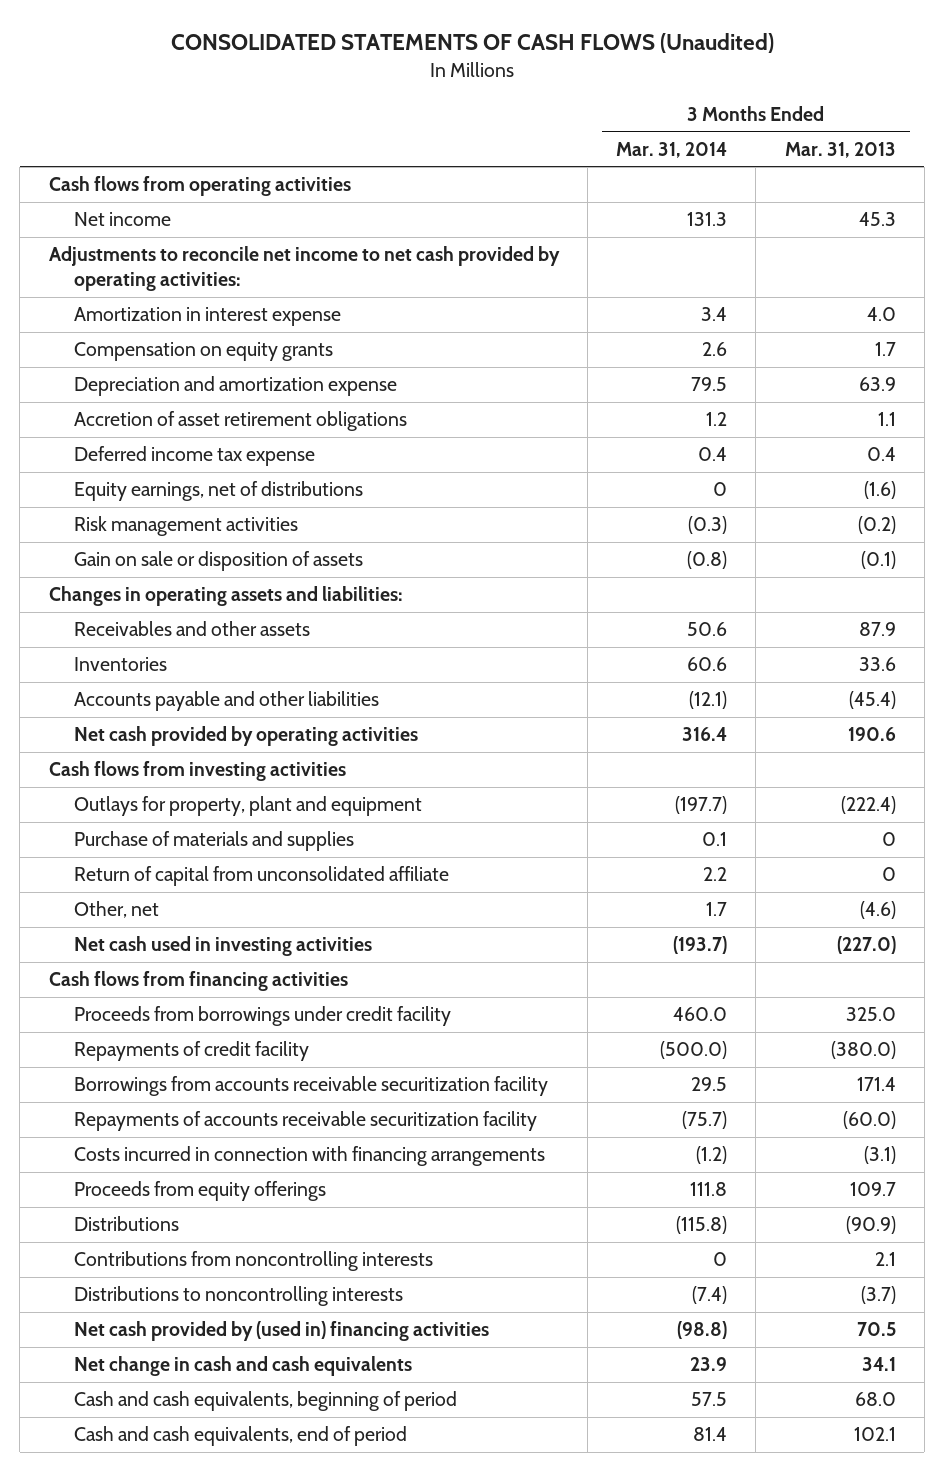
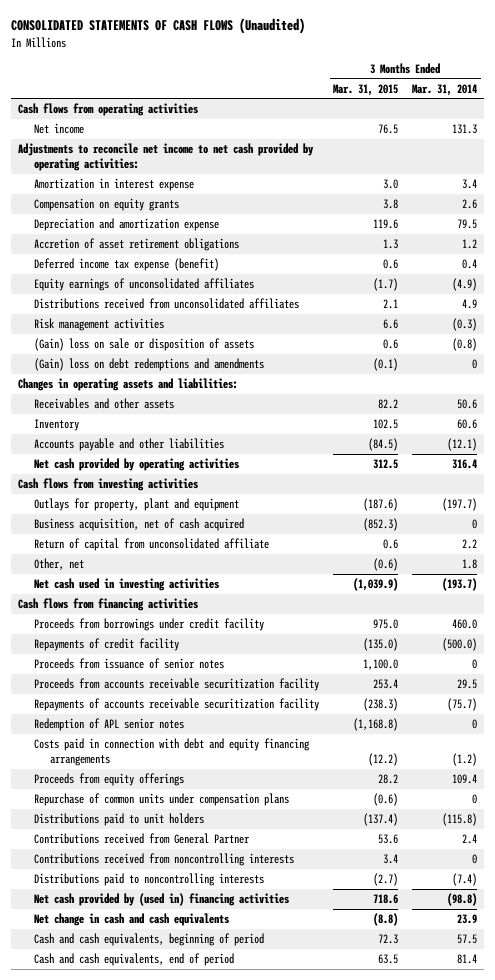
[784,141,896,158] Mar. 31, 2013 -> none
none -> [333,83,399,96] Mar. 31, 2015
[74,481,364,502] Equity earnings, net of distributions -> none
[74,446,316,467] Deferred income tax expense -> [34,258,220,272] Deferred income tax expense (benefit)
none -> [34,278,255,292] Equity earnings of unconsolidated affiliates
none -> [34,298,300,310] Distributions received from unconsolidated affiliates
[74,551,364,572] Gain on sale or disposition of assets -> [34,338,255,352] (Gain) loss on sale or disposition of assets
none -> [34,358,265,372] (Gain) loss on debt redemptions and amendments
[74,657,168,672] Inventories -> [34,419,80,432] Inventory
[74,831,355,852] Purchase of materials and supplies -> none
none -> [34,518,245,532] Business acquisition, net of cash acquired
[706,902,728,917] 1.7 -> [462,559,478,570] 1.8
none -> [34,658,225,670] Proceeds from issuance of senior notes
[74,1076,549,1097] Borrowings from accounts receivable securitization facility -> [34,678,320,692] Proceeds from accounts receivable securitization facility
none -> [34,718,185,732] Redemption of APL senior notes
[74,1146,546,1167] Costs incurred in connection with financing arrangements -> [34,738,311,767] Costs paid in connection with debt and equity financing arrangements
[690,1182,728,1197] 111.8 -> [452,774,478,785] 109.4
none -> [34,793,290,807] Repurchase of common units under compensation plans
[74,1216,180,1232] Distributions -> [34,813,205,827] Distributions paid to unit holders
none -> [34,833,251,845] Contributions received from General Partner
[74,1251,434,1272] Contributions from noncontrolling interests -> [34,853,295,867] Contributions received from noncontrolling interests
[74,1286,404,1307] Distributions to noncontrolling interests -> [34,873,265,887] Distributions paid to noncontrolling interests

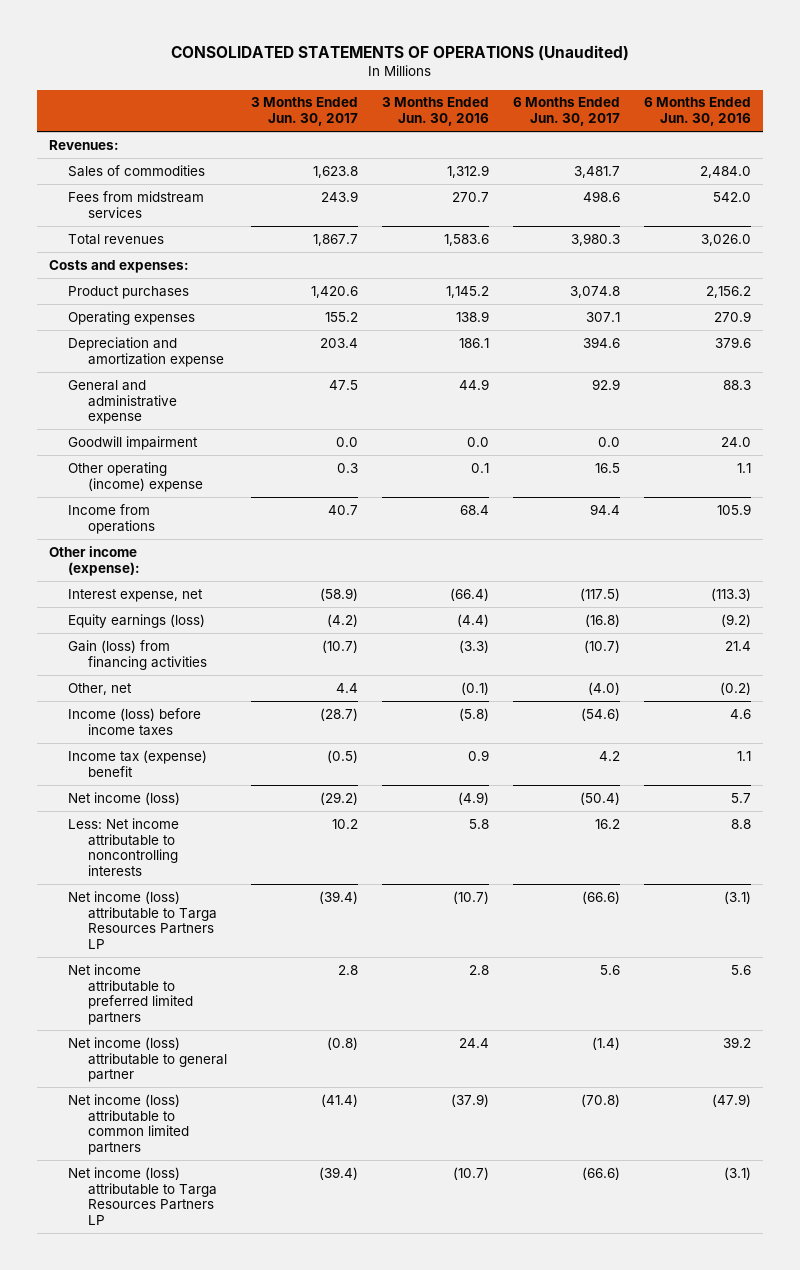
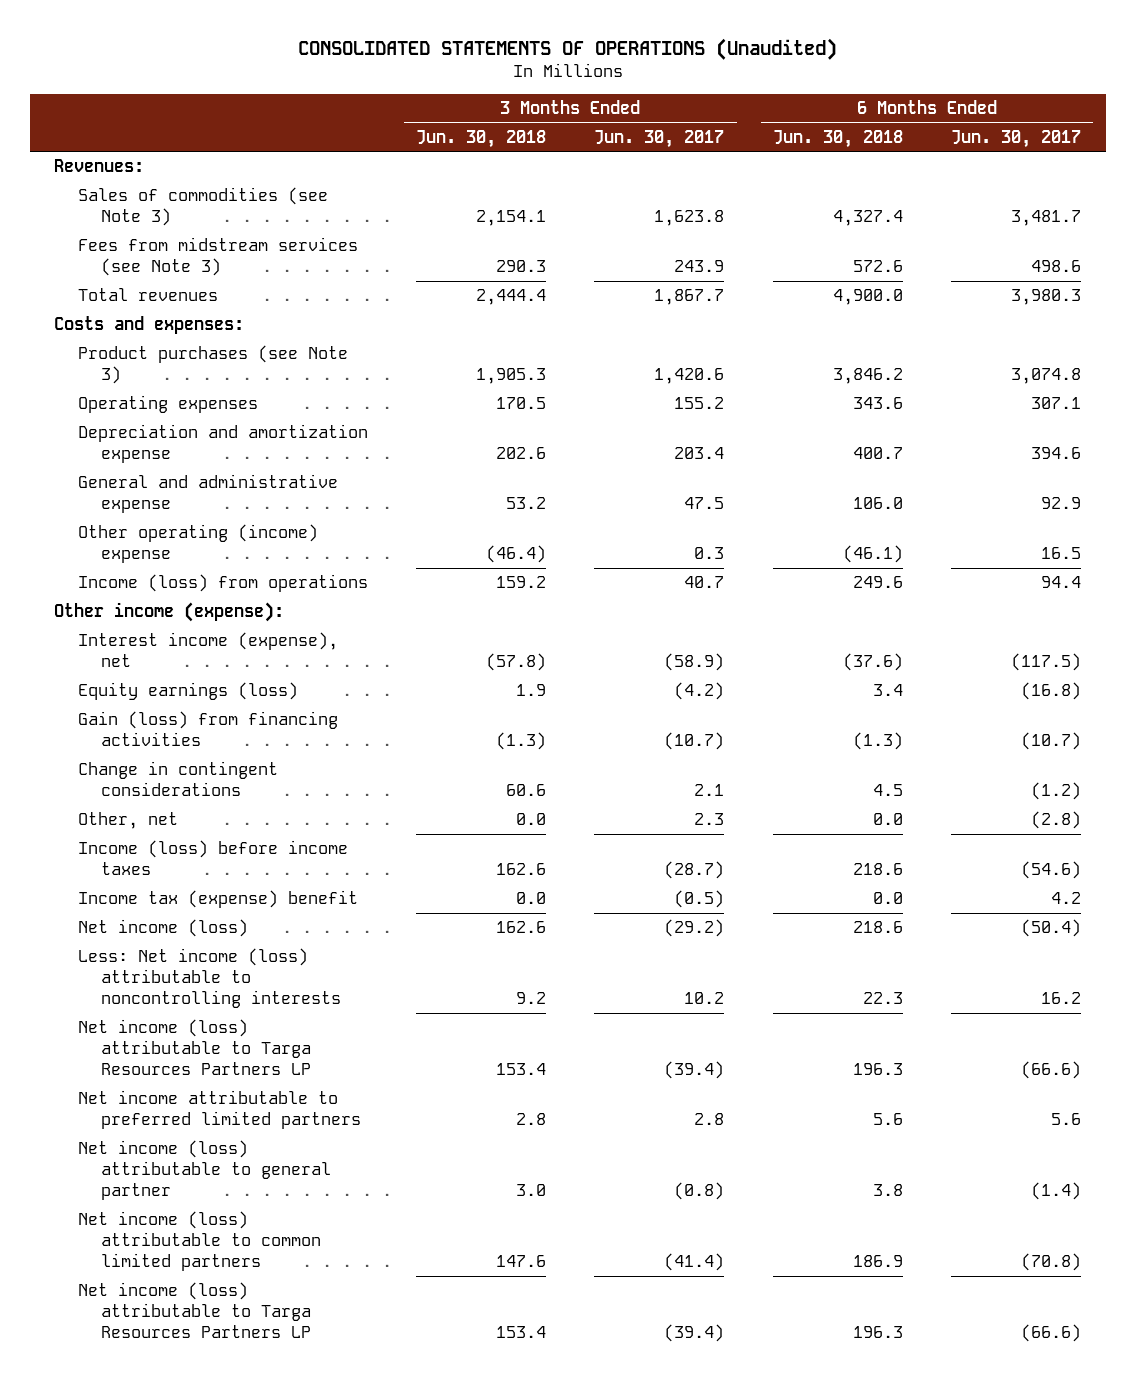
[382,97,490,127] 3 Months Ended Jun. 30, 2016 -> none
[644,97,752,127] 6 Months Ended Jun. 30, 2016 -> none
none -> [416,129,547,148] Jun. 30, 2018
none -> [772,129,903,148] Jun. 30, 2018
[68,164,206,177] Sales of commodities -> [77,187,328,227] Sales of commodities (see Note 3)
[68,190,205,218] Fees from midstream services -> [77,237,358,277] Fees from midstream services (see Note 3)
[68,285,190,299] Product purchases -> [77,345,348,385] Product purchases (see Note 3)
[68,435,199,450] Goodwill impairment -> none
[68,503,155,534] Income from operations -> [77,574,368,593] Income (loss) from operations
[68,588,204,602] Interest expense, net -> [77,632,338,668] Interest income (expense), net
none -> [77,761,278,797] Change in contingent considerations
[335,682,358,693] 4.4 -> [694,813,725,826] 2.3
[588,681,621,695] (4.0) -> [1031,811,1082,830] (2.8)
[68,817,180,877] Less: Net income attributable to noncontrolling interests -> [77,948,342,1009] Less: Net income (loss) attributable to noncontrolling interests

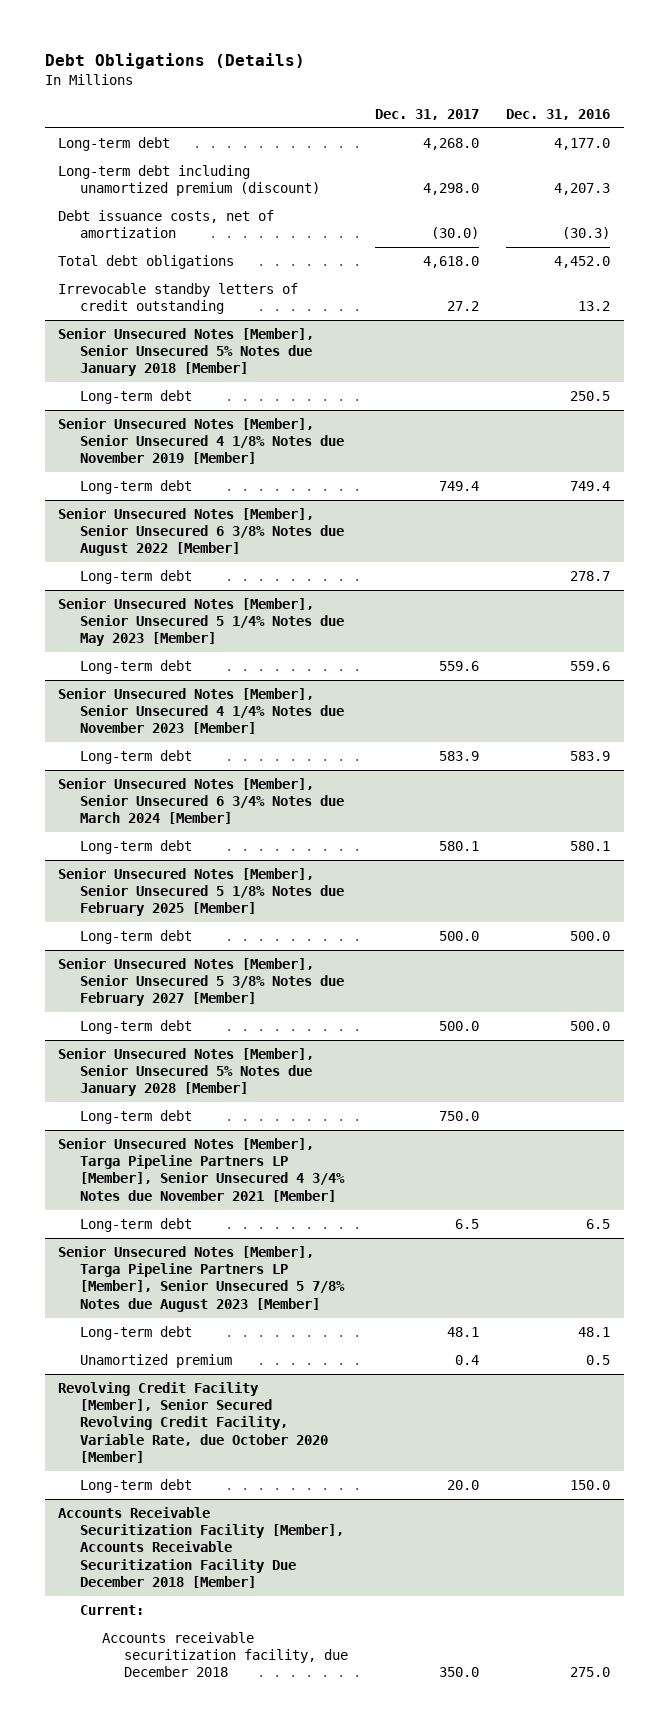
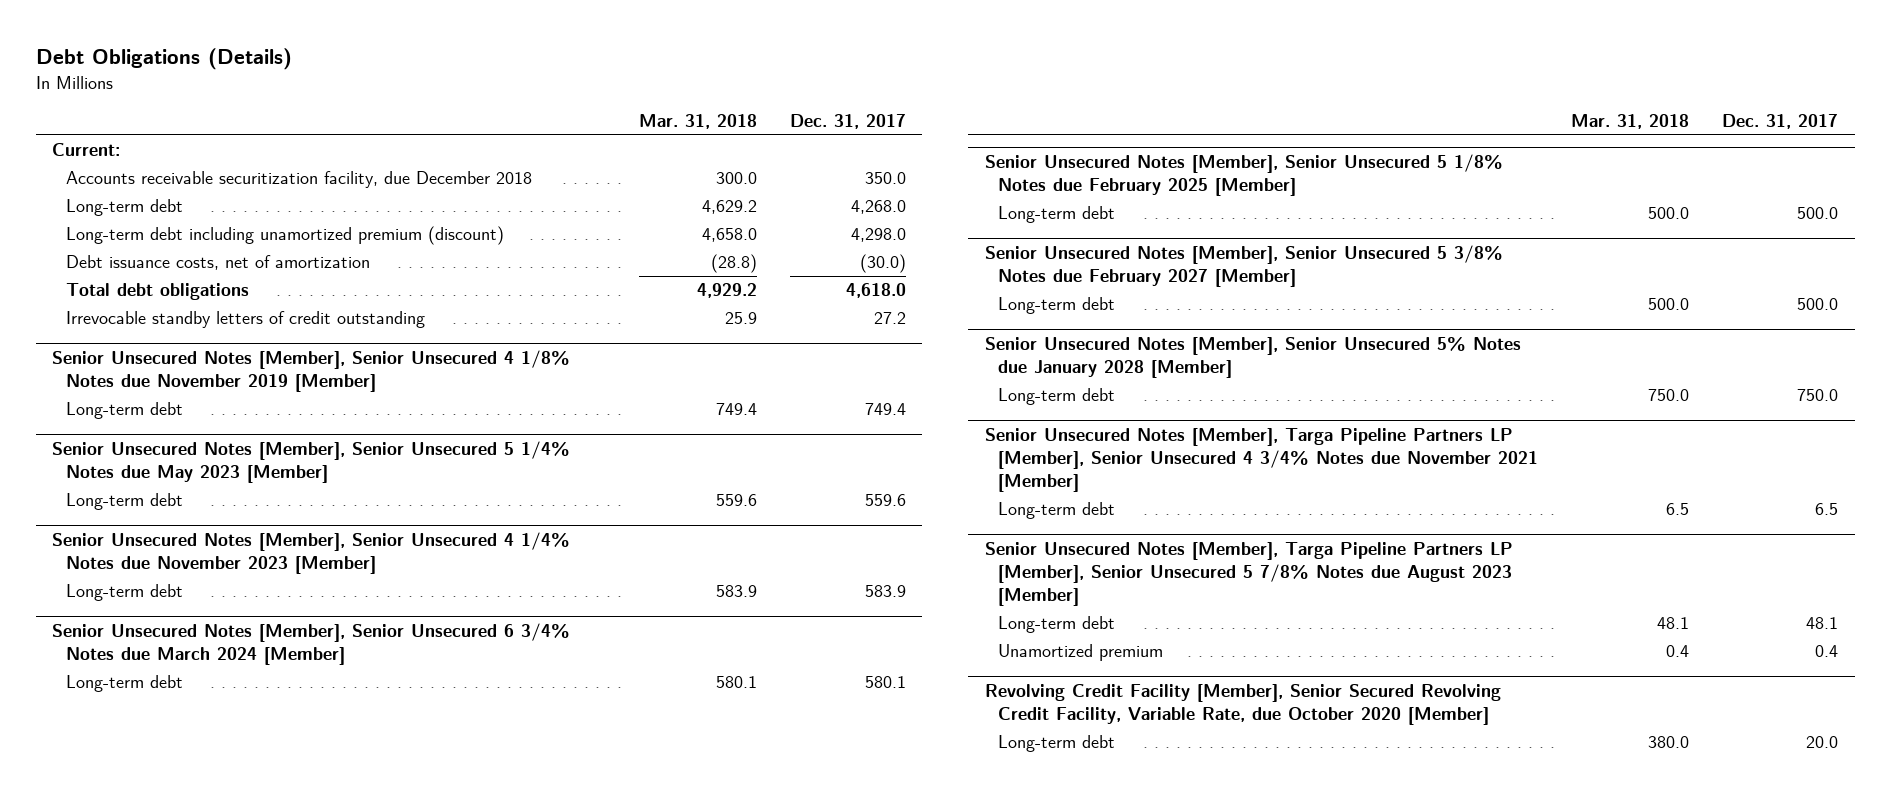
[506,108,611,120] Dec. 31, 2016 -> none
none -> [638,114,757,130] Mar. 31, 2018
none -> [52,143,121,157] Current:
none -> [65,171,532,189] Accounts receivable securitization facility, due December 2018
[58,328,315,377] Senior Unsecured Notes [Member], Senior Unsecured 5% Notes due January 2018 [Member] -> none
[80,390,193,405] Long-term debt -> none
[58,508,345,557] Senior Unsecured Notes [Member], Senior Unsecured 6 3/8% Notes due August 2022 [Member] -> none
[80,570,193,585] Long-term debt -> none
[58,1507,345,1588] Accounts Receivable Securitization Facility [Member], Accounts Receivable Securitization Facility Due December 2018 [Member] -> none
[80,1605,145,1616] Current: -> none
[102,1632,348,1678] Accounts receivable securitization facility, due December 2018 -> none

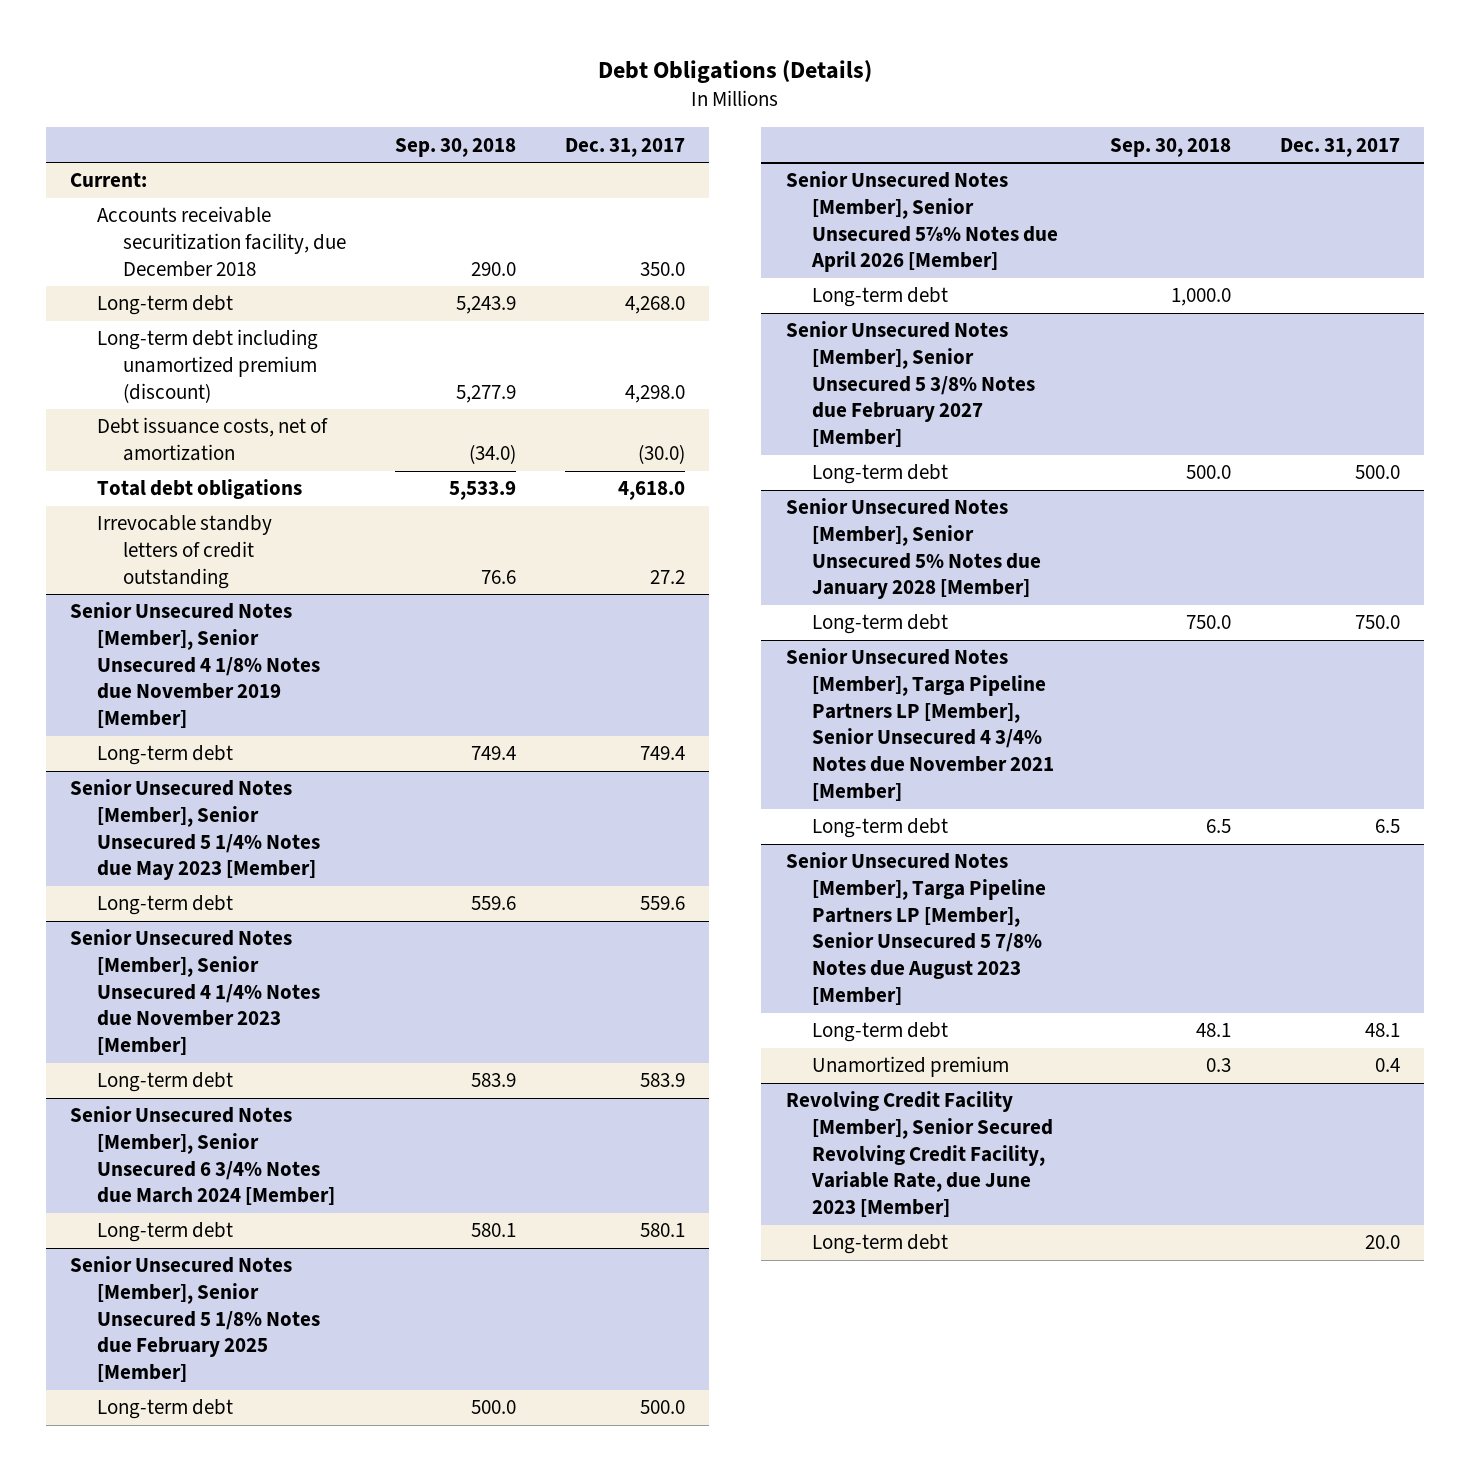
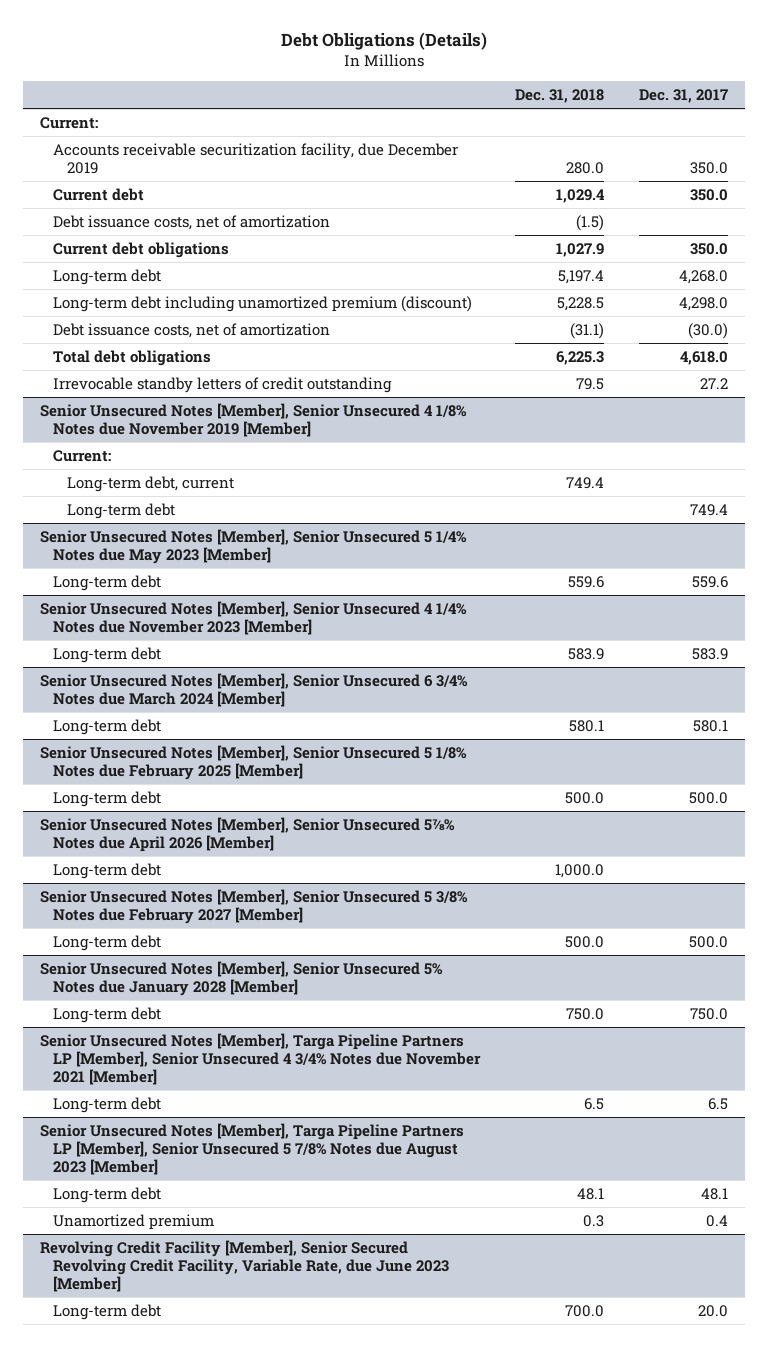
[395,137,517,157] Sep. 30, 2018 -> none
none -> [515,88,605,103] Dec. 31, 2018
[96,206,347,277] Accounts receivable securitization facility, due December 2018 -> [53,142,459,174] Accounts receivable securitization facility, due December 2019
none -> [53,187,145,201] Current debt
none -> [53,214,331,230] Debt issuance costs, net of amortization
none -> [53,241,230,258] Current debt obligations
none -> [53,449,112,462] Current:
none -> [66,475,234,492] Long-term debt, current

